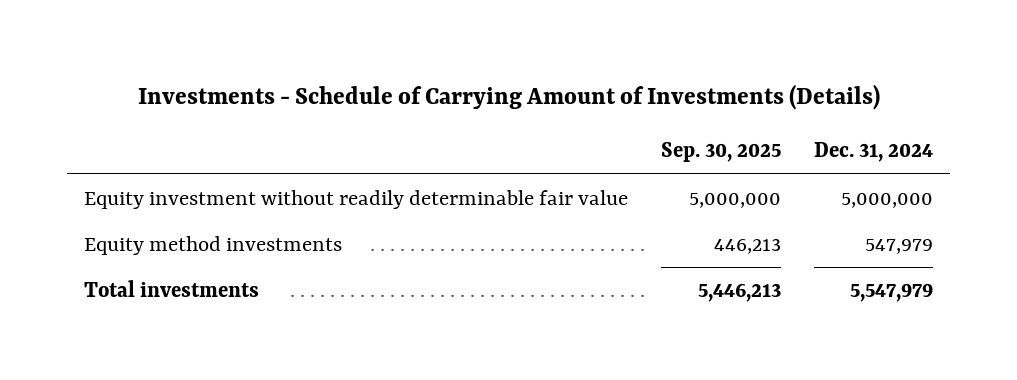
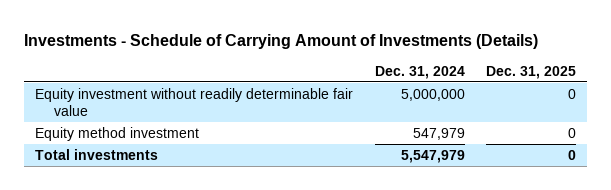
[661,142,782,163] Sep. 30, 2025 -> none
none -> [486,65,577,79] Dec. 31, 2025
[83,235,342,255] Equity method investments -> [34,127,199,142] Equity method investment

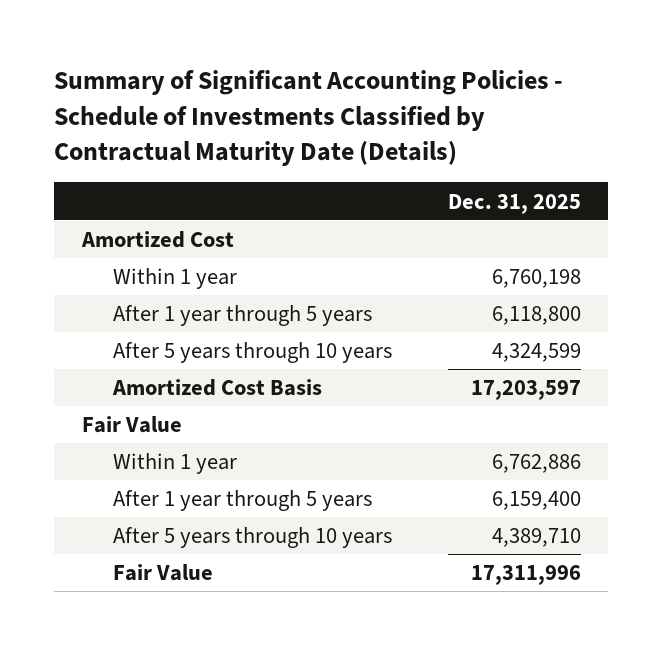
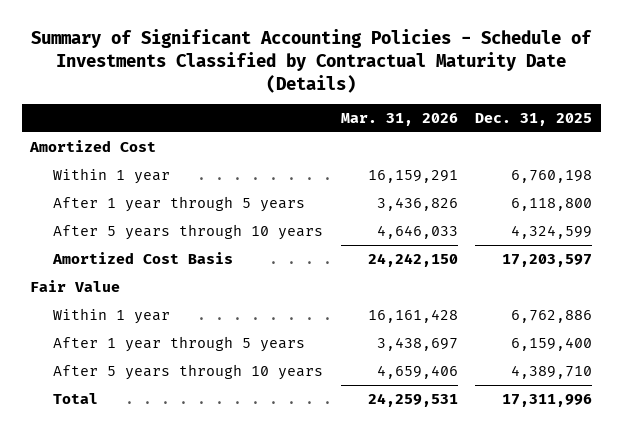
none -> [340,113,458,127] Mar. 31, 2026
[113,564,214,582] Fair Value -> [53,392,99,404] Total

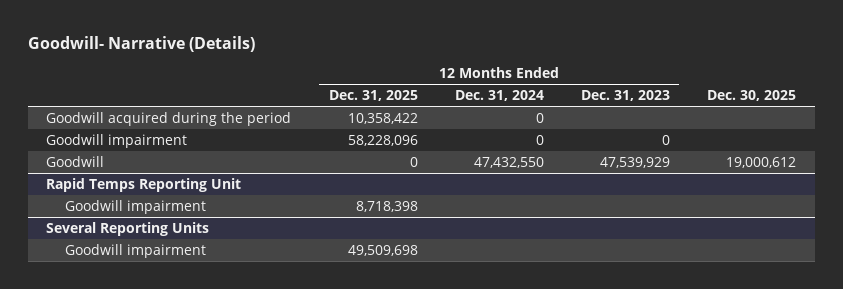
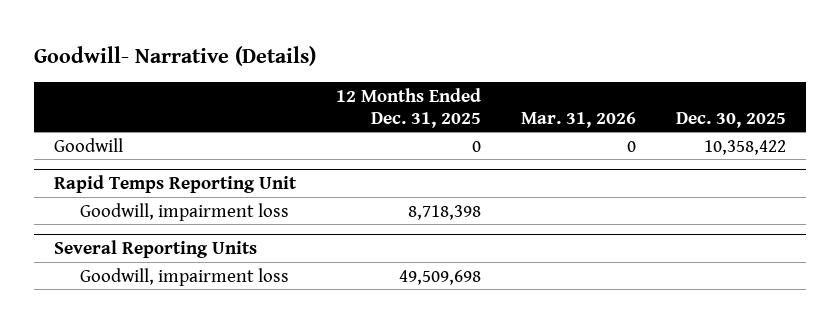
[454,90,544,102] Dec. 31, 2024 -> none
[581,90,671,102] Dec. 31, 2023 -> none
none -> [520,111,636,128] Mar. 31, 2026
[46,111,292,126] Goodwill acquired during the period -> none
[46,133,188,148] Goodwill impairment -> none
[726,156,797,168] 19,000,612 -> [703,139,786,155] 10,358,422
[65,199,207,214] Goodwill impairment -> [80,202,290,221] Goodwill, impairment loss
[65,243,207,258] Goodwill impairment -> [80,267,290,286] Goodwill, impairment loss

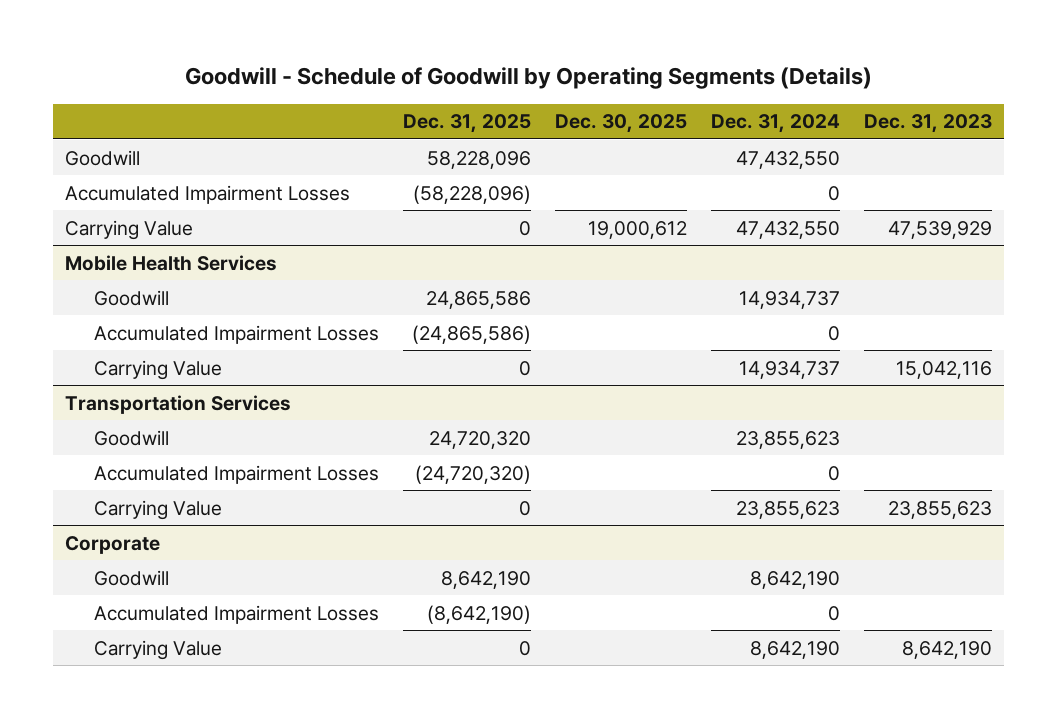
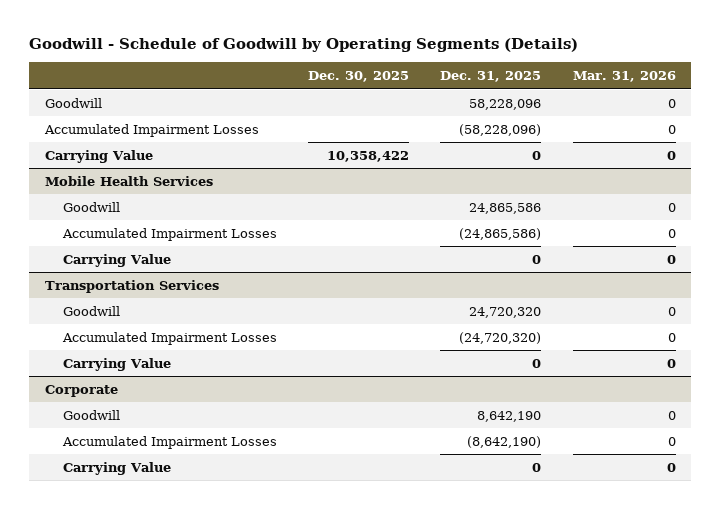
[711,114,841,134] Dec. 31, 2024 -> none
[864,114,993,134] Dec. 31, 2023 -> none
none -> [572,71,676,83] Mar. 31, 2026
[588,220,688,239] 19,000,612 -> [327,150,410,162] 10,358,422

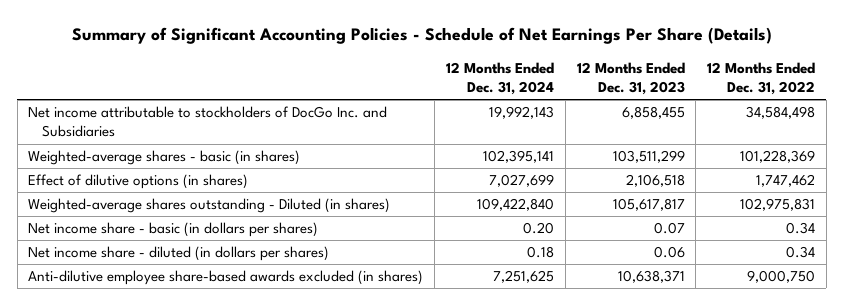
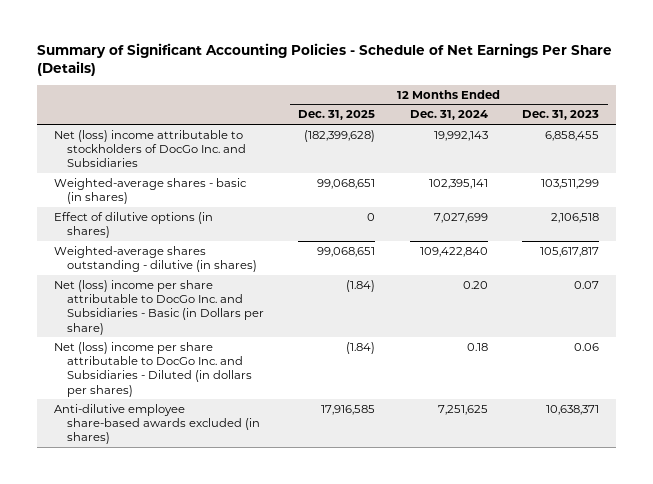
[707,61,816,95] 12 Months Ended Dec. 31, 2022 -> none
none -> [298,110,376,121] Dec. 31, 2025
[28,106,388,138] Net income attributable to stockholders of DocGo Inc. and Subsidiaries -> [54,129,246,168] Net (loss) income attributable to stockholders of DocGo Inc. and Subsidiaries
[28,198,391,214] Weighted-average shares outstanding - Diluted (in shares) -> [54,245,257,273] Weighted-average shares outstanding - dilutive (in shares)
[28,222,319,238] Net income share - basic (in dollars per shares) -> [54,279,264,335] Net (loss) income per share attributable to DocGo Inc. and Subsidiaries - Basic (in Dollars per share)
[28,246,330,262] Net income share - diluted (in dollars per shares) -> [54,341,252,397] Net (loss) income per share attributable to DocGo Inc. and Subsidiaries - Diluted (in dollars per shares)

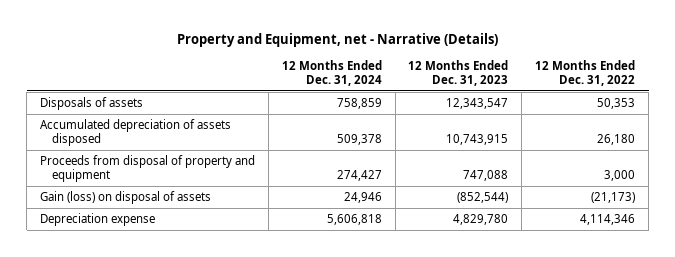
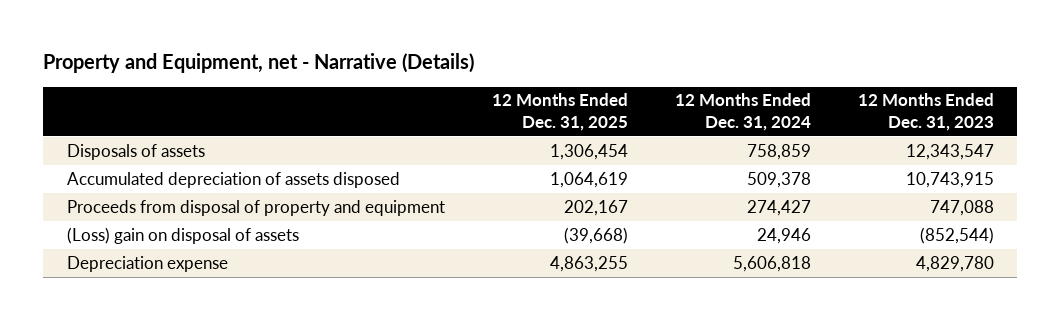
[535,60,636,87] 12 Months Ended Dec. 31, 2022 -> none
none -> [491,93,628,131] 12 Months Ended Dec. 31, 2025
[39,190,211,204] Gain (loss) on disposal of assets -> [66,226,299,244] (Loss) gain on disposal of assets

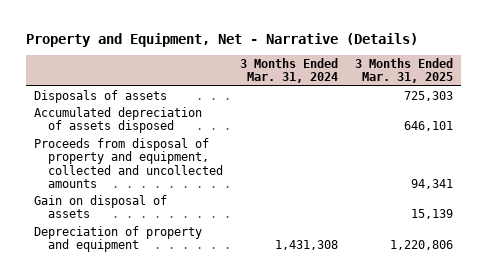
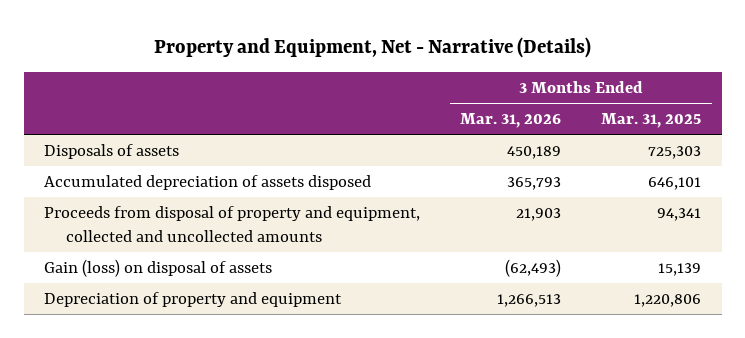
[239,58,338,84] 3 Months Ended Mar. 31, 2024 -> none
none -> [460,113,562,129] Mar. 31, 2026
[34,194,168,219] Gain on disposal of assets -> [43,258,272,277] Gain (loss) on disposal of assets

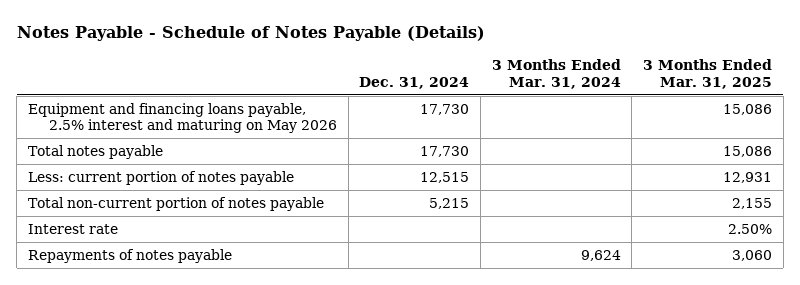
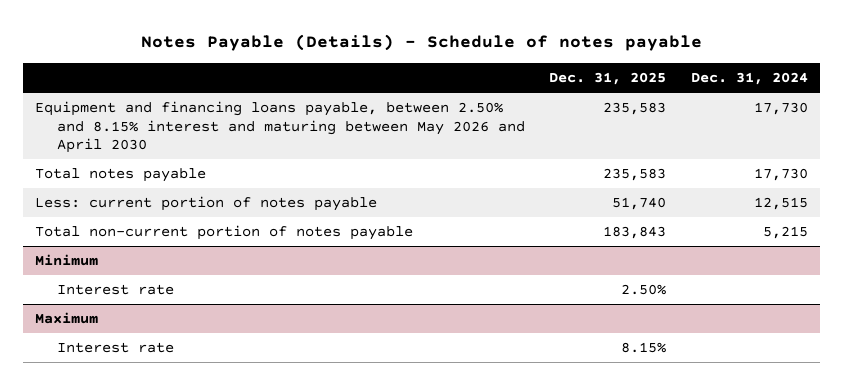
[16,26,485,42] Notes Payable - Schedule of Notes Payable (Details) -> [140,34,702,52] Notes Payable (Details) - Schedule of notes payable
[491,59,621,89] 3 Months Ended Mar. 31, 2024 -> none
[642,59,772,89] 3 Months Ended Mar. 31, 2025 -> none
none -> [549,72,667,86] Dec. 31, 2025
[28,103,337,134] Equipment and financing loans payable, 2.5% interest and maturing on May 2026 -> [35,101,525,154] Equipment and financing loans payable, between 2.50% and 8.15% interest and maturing between May 2026 and April 2030
none -> [35,254,99,267] Minimum
[28,249,233,264] Repayments of notes payable -> none
none -> [35,312,99,325] Maximum
none -> [56,342,174,354] Interest rate

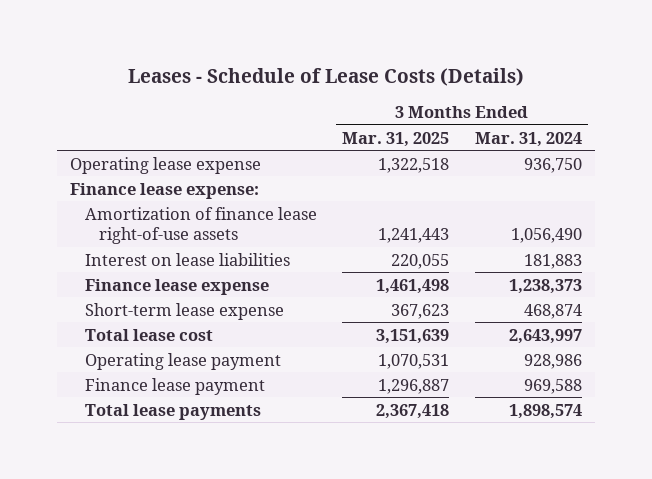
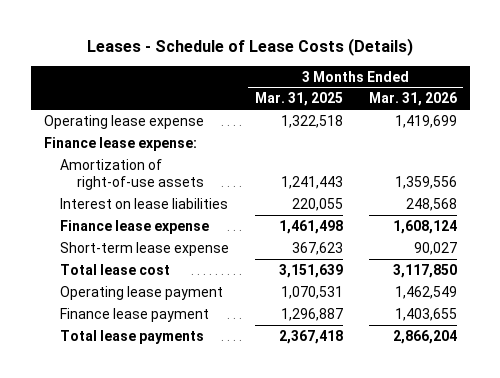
[475,131,583,147] Mar. 31, 2024 -> none
none -> [368,92,457,107] Mar. 31, 2026
[84,206,317,245] Amortization of finance lease right-of-use assets -> [60,158,204,191] Amortization of right-of-use assets

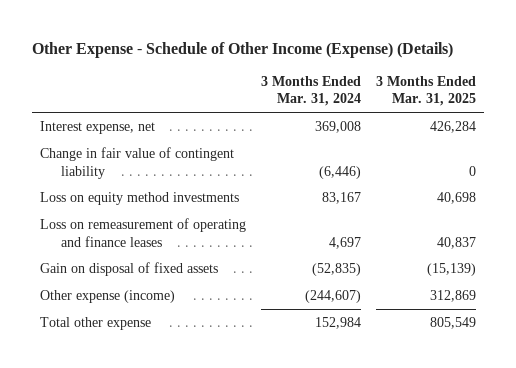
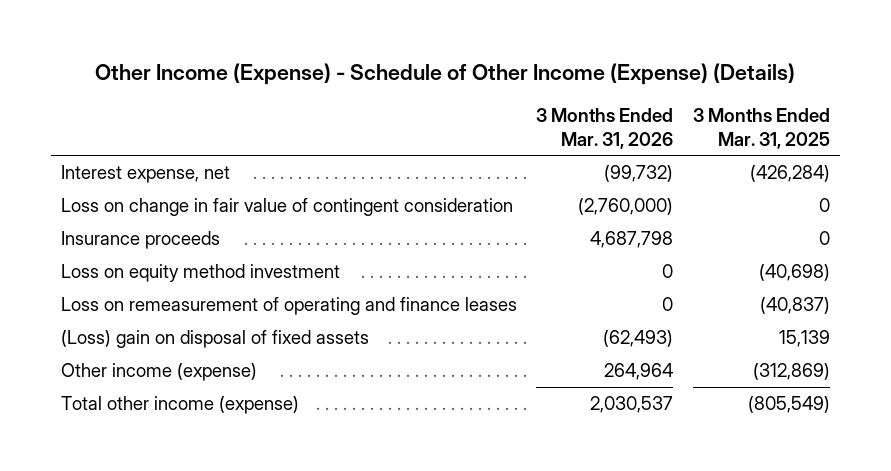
[31,41,453,58] Other Expense - Schedule of Other Income (Expense) (Details) -> [95,62,796,85] Other Income (Expense) - Schedule of Other Income (Expense) (Details)
[260,75,361,107] 3 Months Ended Mar. 31, 2024 -> none
none -> [536,107,674,149] 3 Months Ended Mar. 31, 2026
[430,120,477,133] 426,284 -> [749,165,830,183] (426,284)
[39,146,234,179] Change in fair value of contingent liability -> [60,198,513,217] Loss on change in fair value of contingent consideration
none -> [60,231,220,250] Insurance proceeds
[39,191,239,205] Loss on equity method investments -> [60,264,340,283] Loss on equity method investment
[437,191,477,204] 40,698 -> [758,264,830,282] (40,698)
[437,236,477,249] 40,837 -> [759,297,830,315] (40,837)
[39,261,218,276] Gain on disposal of fixed assets -> [60,330,369,349] (Loss) gain on disposal of fixed assets
[427,262,477,276] (15,139) -> [778,330,830,348] 15,139
[39,289,175,303] Other expense (income) -> [60,363,257,382] Other income (expense)
[430,289,477,302] 312,869 -> [752,363,830,381] (312,869)
[39,316,151,330] Total other expense -> [60,396,299,415] Total other income (expense)
[430,316,477,329] 805,549 -> [747,396,830,414] (805,549)

